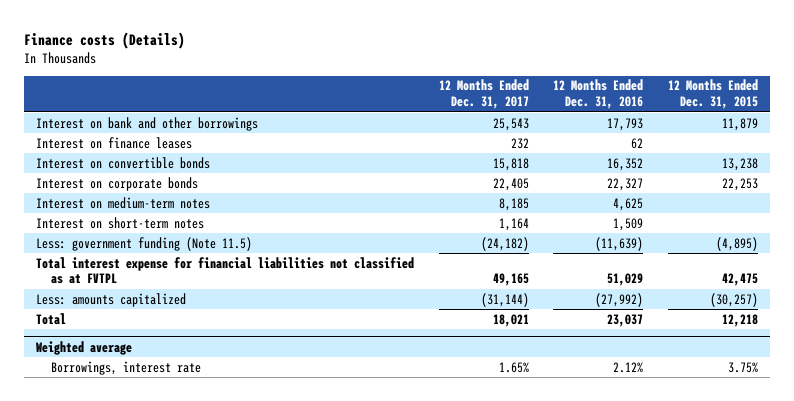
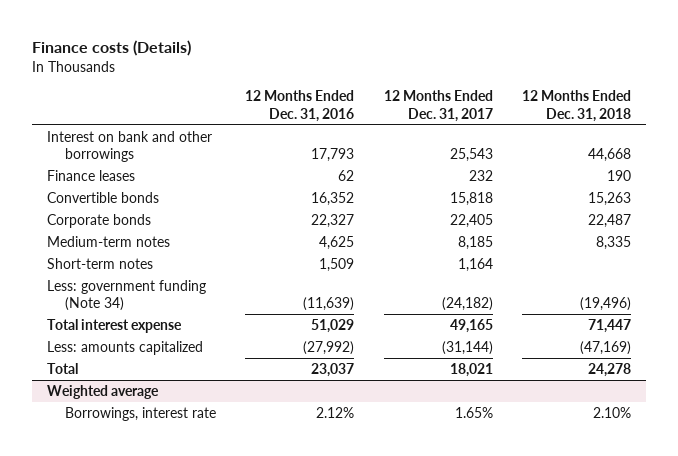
[667,79,758,110] 12 Months Ended Dec. 31, 2015 -> none
none -> [522,90,632,122] 12 Months Ended Dec. 31, 2018
[36,136,193,149] Interest on finance leases -> [46,169,135,181] Finance leases
[36,156,211,169] Interest on convertible bonds -> [46,191,159,203] Convertible bonds
[36,176,199,191] Interest on corporate bonds -> [46,213,151,228] Corporate bonds
[36,196,211,209] Interest on medium-term notes -> [46,235,170,247] Medium-term notes
[36,216,205,229] Interest on short-term notes -> [46,257,153,269] Short-term notes
[36,236,253,251] Less: government funding (Note 11.5) -> [46,279,206,312] Less: government funding (Note 34)
[36,256,415,285] Total interest expense for financial liabilities not classified as at FVTPL -> [46,318,182,333] Total interest expense

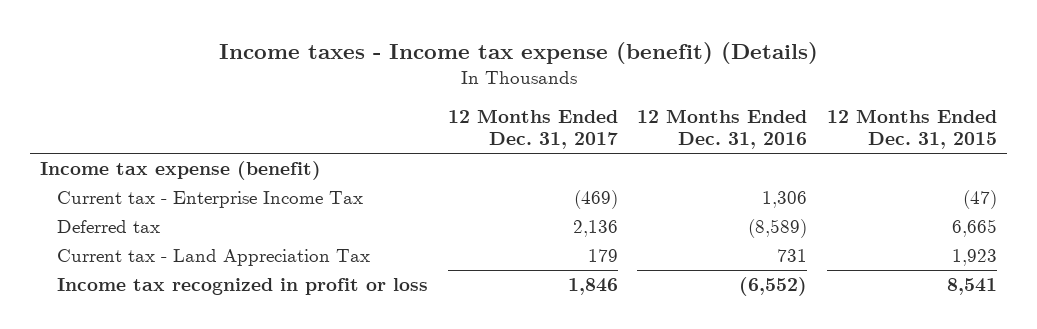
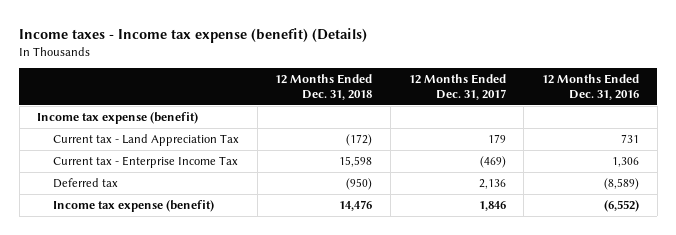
[827,109,998,150] 12 Months Ended Dec. 31, 2015 -> none
none -> [275,73,373,101] 12 Months Ended Dec. 31, 2018
[56,248,370,266] Current tax - Land Appreciation Tax -> [53,133,240,146] Current tax - Land Appreciation Tax
[56,277,428,295] Income tax recognized in profit or loss -> [53,199,215,212] Income tax expense (benefit)

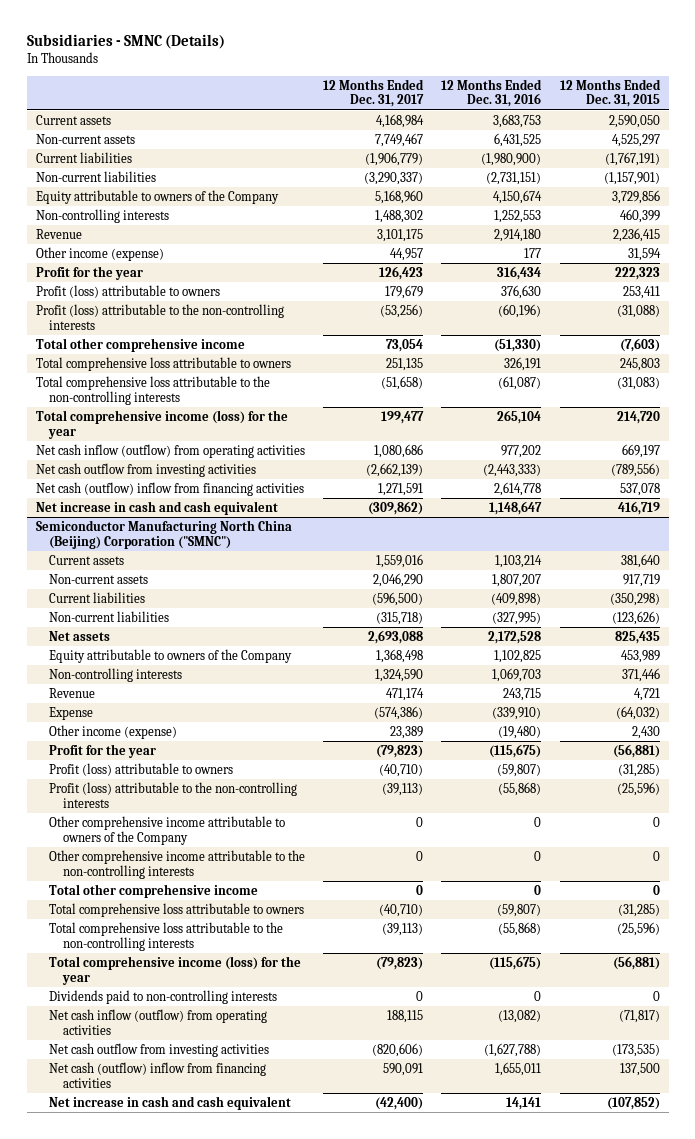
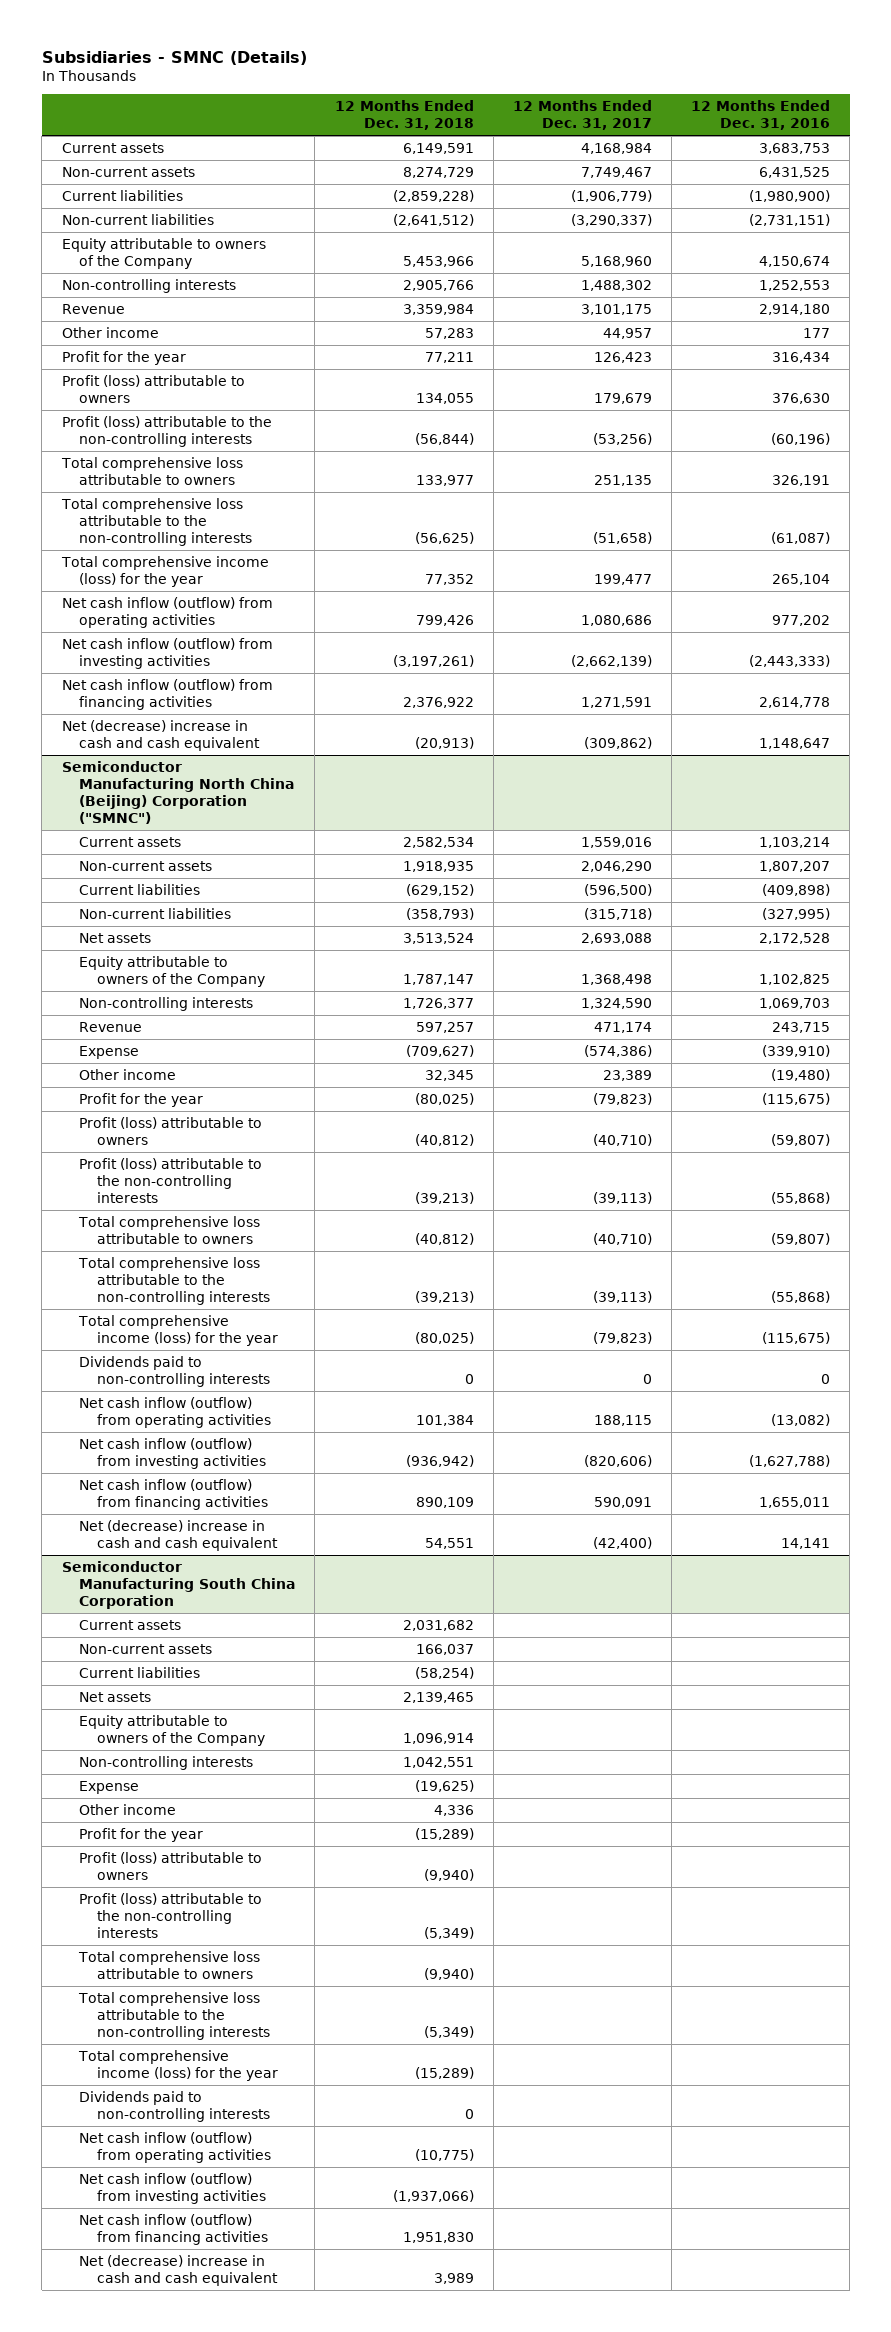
[559,78,661,108] 12 Months Ended Dec. 31, 2015 -> none
none -> [334,99,474,130] 12 Months Ended Dec. 31, 2018
[35,246,164,261] Other income (expense) -> [61,326,159,338] Other income
[35,337,245,352] Total other comprehensive income -> none
[35,462,256,477] Net cash outflow from investing activities -> [61,637,273,670] Net cash inflow (outflow) from investing activities
[35,481,304,496] Net cash (outflow) inflow from financing activities -> [61,678,273,711] Net cash inflow (outflow) from financing activities
[35,500,278,515] Net increase in cash and cash equivalent -> [61,719,261,752] Net (decrease) increase in cash and cash equivalent
[49,724,178,739] Other income (expense) -> [79,1068,177,1080] Other income
[49,815,286,845] Other comprehensive income attributable to owners of the Company -> none
[49,849,306,879] Other comprehensive income attributable to the non-controlling interests -> none
[49,883,259,898] Total other comprehensive income -> none
[49,1042,270,1057] Net cash outflow from investing activities -> [79,1437,267,1470] Net cash inflow (outflow) from investing activities
[49,1061,267,1088] Net cash (outflow) inflow from financing activities -> [79,1478,269,1511] Net cash inflow (outflow) from financing activities
[49,1095,292,1110] Net increase in cash and cash equivalent -> [79,1519,279,1552] Net (decrease) increase in cash and cash equivalent
none -> [61,1560,296,1610] Semiconductor Manufacturing South China Corporation
none -> [79,1619,182,1630] Current assets
none -> [79,1643,213,1654] Non-current assets
none -> [79,1666,201,1678] Current liabilities
none -> [79,1691,152,1702] Net assets
none -> [79,1714,266,1747] Equity attributable to owners of the Company
none -> [79,1755,254,1770] Non-controlling interests
none -> [79,1780,140,1794] Expense
none -> [79,1803,177,1815] Other income
none -> [79,1827,204,1842] Profit for the year
none -> [79,1851,263,1881] Profit (loss) attributable to owners
none -> [79,1892,263,1939] Profit (loss) attributable to the non-controlling interests
none -> [78,1950,261,1980] Total comprehensive loss attributable to owners
none -> [78,1991,271,2041] Total comprehensive loss attributable to the non-controlling interests
none -> [78,2049,279,2082] Total comprehensive income (loss) for the year
none -> [79,2090,271,2123] Dividends paid to non-controlling interests
none -> [79,2131,272,2164] Net cash inflow (outflow) from operating activities
none -> [79,2172,267,2205] Net cash inflow (outflow) from investing activities
none -> [79,2213,269,2246] Net cash inflow (outflow) from financing activities
none -> [79,2254,279,2287] Net (decrease) increase in cash and cash equivalent

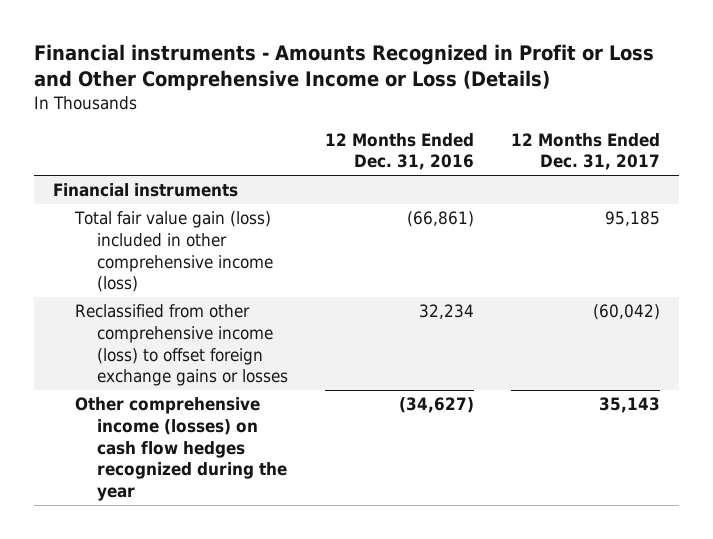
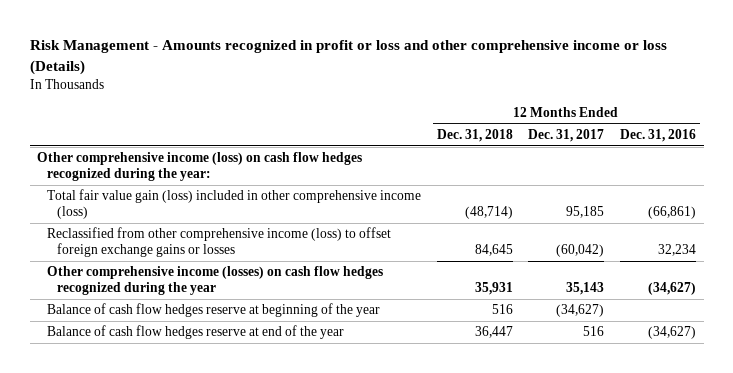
[33,43,654,91] Financial instruments - Amounts Recognized in Profit or Loss and Other Comprehensive Income or Loss (Details) -> [29,40,667,75] Risk Management - Amounts recognized in profit or loss and other comprehensive income or loss (Details)
none -> [436,129,513,143] Dec. 31, 2018
[52,183,238,198] Financial instruments -> none
none -> [37,152,363,181] Other comprehensive income (loss) on cash flow hedges recognized during the year:
none -> [46,303,380,318] Balance of cash flow hedges reserve at beginning of the year
none -> [46,325,344,340] Balance of cash flow hedges reserve at end of the year

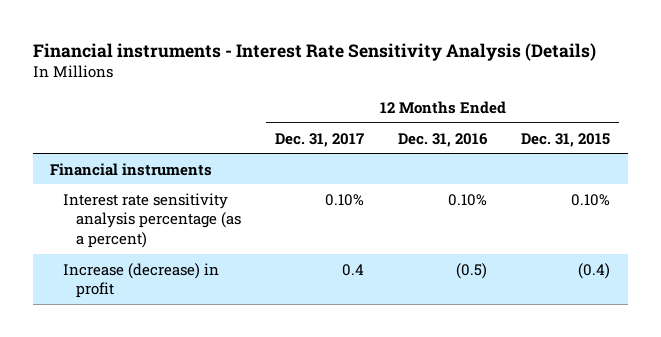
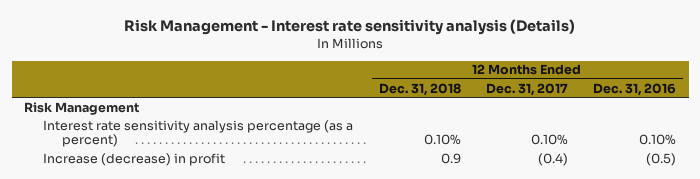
[33,42,597,61] Financial instruments - Interest Rate Sensitivity Analysis (Details) -> [124,19,576,36] Risk Management - Interest rate sensitivity analysis (Details)
[521,132,611,147] Dec. 31, 2015 -> none
none -> [378,82,461,96] Dec. 31, 2018
[50,162,213,176] Financial instruments -> none
none -> [24,101,140,115] Risk Management
[342,263,365,276] 0.4 -> [537,152,568,166] (0.4)

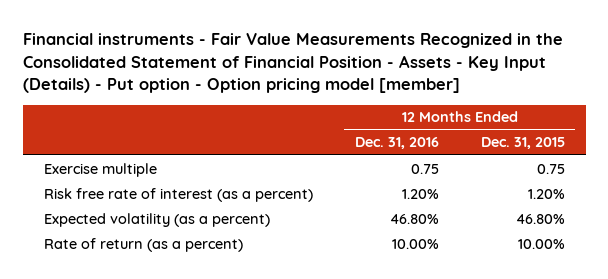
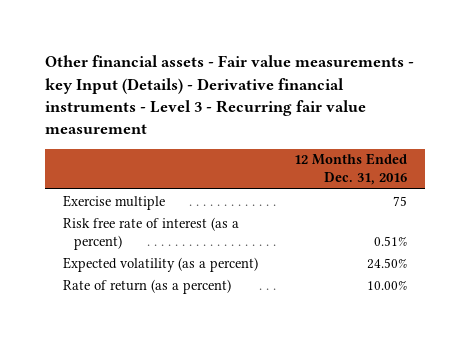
[22,33,563,94] Financial instruments - Fair Value Measurements Recognized in the Consolidated Statement of Financial Position - Assets - Key Input (Details) - Put option - Option pricing model [member] -> [45,55,415,135] Other financial assets - Fair value measurements - key Input (Details) - Derivative financial instruments - Level 3 - Recurring fair value measurement
[480,137,565,150] Dec. 31, 2015 -> none
[410,163,439,174] 0.75 -> [392,195,407,206] 75
[401,188,439,199] 1.20% -> [373,235,407,246] 0.51%
[389,213,439,224] 46.80% -> [366,257,407,269] 24.50%

